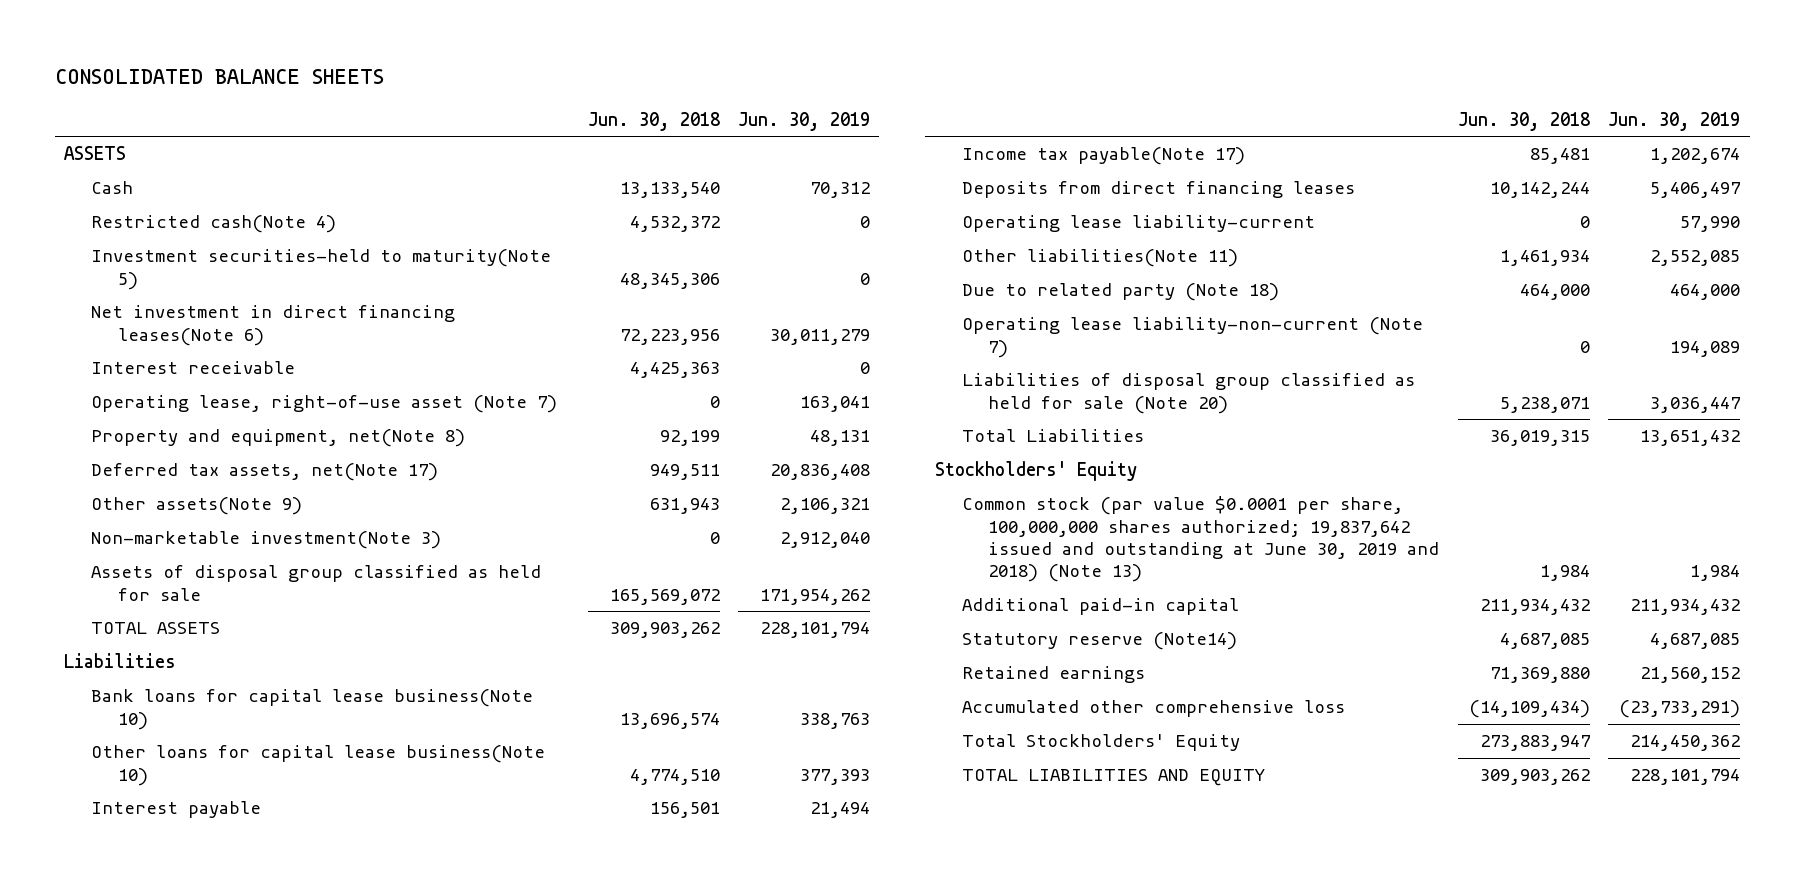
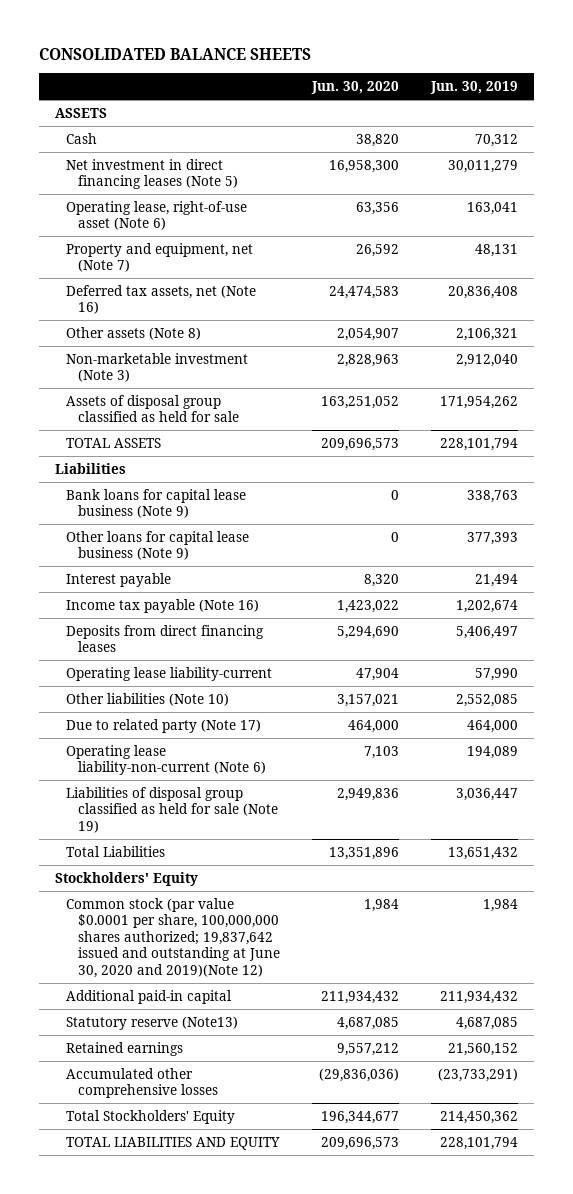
[587,111,720,131] Jun. 30, 2018 -> none
none -> [310,81,399,95] Jun. 30, 2020
[91,215,337,234] Restricted cash(Note 4) -> none
[91,249,552,290] Investment securities-held to maturity(Note 5) -> none
[91,361,296,375] Interest receivable -> none
[91,305,456,346] Net investment in direct financing leases(Note 6) -> [66,158,238,190] Net investment in direct financing leases (Note 5)
[91,395,558,414] Operating lease, right-of-use asset (Note 7) -> [66,200,248,231] Operating lease, right-of-use asset (Note 6)
[91,429,466,448] Property and equipment, net(Note 8) -> [66,242,254,273] Property and equipment, net (Note 7)
[91,463,439,482] Deferred tax assets, net(Note 17) -> [66,284,257,315] Deferred tax assets, net (Note 16)
[91,497,303,516] Other assets(Note 9) -> [66,326,202,340] Other assets (Note 8)
[91,531,442,550] Non-marketable investment(Note 3) -> [66,352,249,383] Non-marketable investment (Note 3)
[91,689,534,730] Bank loans for capital lease business(Note 10) -> [66,488,247,519] Bank loans for capital lease business (Note 9)
[91,745,546,786] Other loans for capital lease business(Note 10) -> [66,530,250,561] Other loans for capital lease business (Note 9)
[961,147,1245,166] Income tax payable(Note 17) -> [66,598,260,613] Income tax payable (Note 16)
[961,249,1238,268] Other liabilities(Note 11) -> [66,692,230,706] Other liabilities (Note 10)
[961,283,1279,302] Due to related party (Note 18) -> [66,718,262,733] Due to related party (Note 17)
[961,317,1423,358] Operating lease liability-non-current (Note 7) -> [66,744,266,776] Operating lease liability-non-current (Note 6)
[961,373,1415,414] Liabilities of disposal group classified as held for sale (Note 20) -> [66,786,278,833] Liabilities of disposal group classified as held for sale (Note 19)
[961,496,1440,582] Common stock (par value $0.0001 per share, 100,000,000 shares authorized; 19,837,642 issued and outstanding at June 30, 2019 and 2018) (Note 13) -> [66,897,280,978] Common stock (par value $0.0001 per share, 100,000,000 shares authorized; 19,837,642 issued and outstanding at June 30, 2020 and 2019)(Note 12)
[961,632,1237,651] Statutory reserve (Note14) -> [66,1015,239,1030] Statutory reserve (Note13)
[961,700,1345,718] Accumulated other comprehensive loss -> [66,1067,218,1099] Accumulated other comprehensive losses

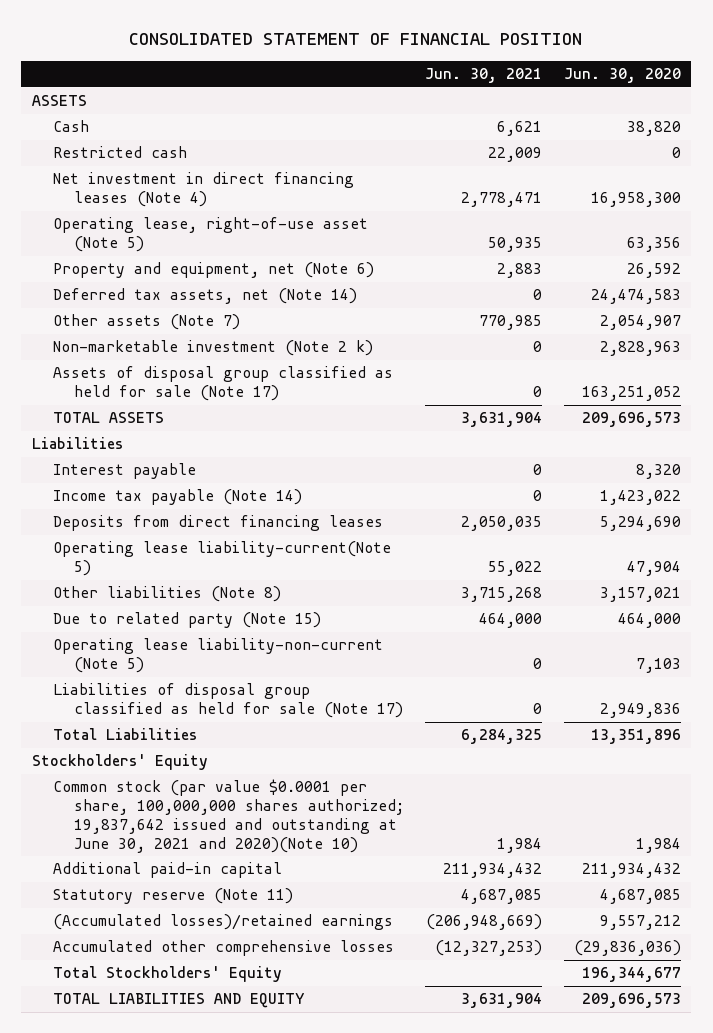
[38,47,311,60] CONSOLIDATED BALANCE SHEETS -> [129,33,583,46] CONSOLIDATED STATEMENT OF FINANCIAL POSITION
[429,81,518,95] Jun. 30, 2019 -> none
none -> [425,68,543,84] Jun. 30, 2021
none -> [52,146,187,159] Restricted cash
[66,158,238,190] Net investment in direct financing leases (Note 5) -> [52,172,354,208] Net investment in direct financing leases (Note 4)
[66,200,248,231] Operating lease, right-of-use asset (Note 6) -> [52,217,368,253] Operating lease, right-of-use asset (Note 5)
[66,242,254,273] Property and equipment, net (Note 7) -> [52,262,374,279] Property and equipment, net (Note 6)
[66,284,257,315] Deferred tax assets, net (Note 16) -> [52,288,357,305] Deferred tax assets, net (Note 14)
[66,326,202,340] Other assets (Note 8) -> [52,314,240,331] Other assets (Note 7)
[66,352,249,383] Non-marketable investment (Note 3) -> [52,340,373,357] Non-marketable investment (Note 2 k)
[66,394,239,423] Assets of disposal group classified as held for sale -> [52,366,393,402] Assets of disposal group classified as held for sale (Note 17)
[66,488,247,519] Bank loans for capital lease business (Note 9) -> none
[66,530,250,561] Other loans for capital lease business (Note 9) -> none
[66,598,260,613] Income tax payable (Note 16) -> [52,489,302,506] Income tax payable (Note 14)
[66,666,273,681] Operating lease liability-current -> [52,541,391,577] Operating lease liability-current(Note 5)
[66,692,230,706] Other liabilities (Note 10) -> [52,586,281,603] Other liabilities (Note 8)
[66,718,262,733] Due to related party (Note 17) -> [52,612,321,629] Due to related party (Note 15)
[66,744,266,776] Operating lease liability-non-current (Note 6) -> [52,638,383,674] Operating lease liability-non-current (Note 5)
[66,786,278,833] Liabilities of disposal group classified as held for sale (Note 19) -> [52,683,403,719] Liabilities of disposal group classified as held for sale (Note 17)
[66,897,280,978] Common stock (par value $0.0001 per share, 100,000,000 shares authorized; 19,837,642 issued and outstanding at June 30, 2020 and 2019)(Note 12) -> [52,779,404,853] Common stock (par value $0.0001 per share, 100,000,000 shares authorized; 19,837,642 issued and outstanding at June 30, 2021 and 2020)(Note 10)
[66,1015,239,1030] Statutory reserve (Note13) -> [52,888,293,905] Statutory reserve (Note 11)
[66,1041,184,1056] Retained earnings -> [52,914,393,931] (Accumulated losses)/retained earnings

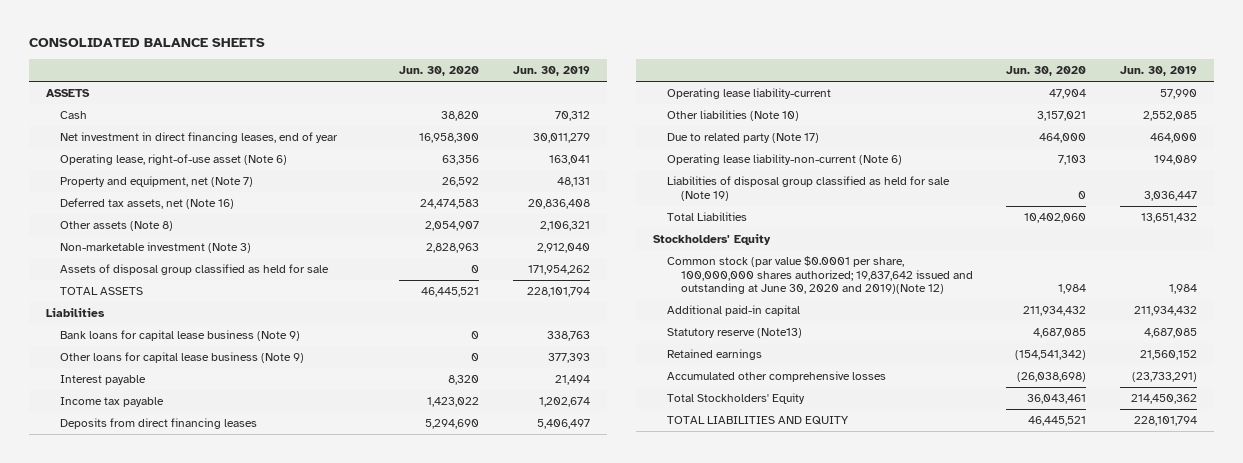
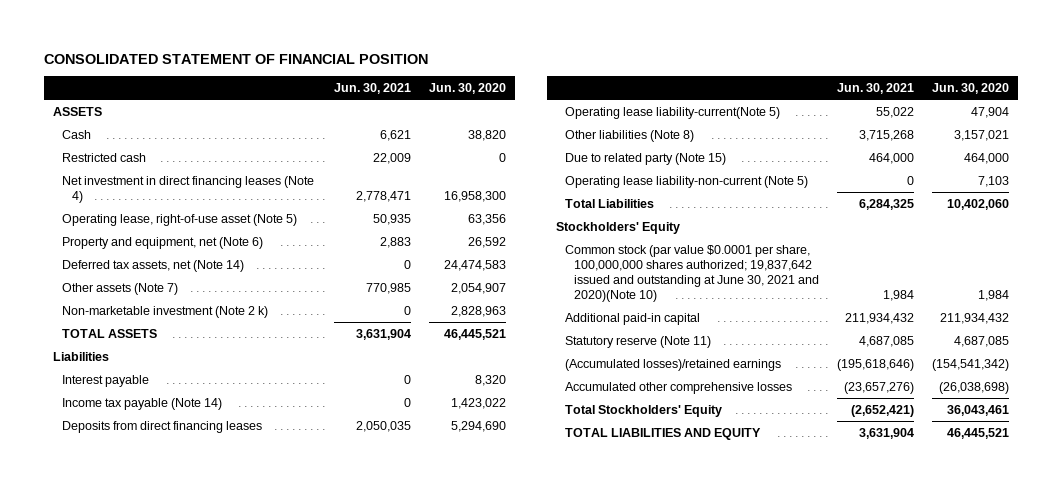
[29,38,266,48] CONSOLIDATED BALANCE SHEETS -> [44,53,429,64] CONSOLIDATED STATEMENT OF FINANCIAL POSITION
[512,66,590,77] Jun. 30, 2019 -> none
none -> [334,83,412,95] Jun. 30, 2021
[59,264,329,276] Assets of disposal group classified as held for sale -> none
none -> [62,152,147,162] Restricted cash
[59,132,338,144] Net investment in direct financing leases, end of year -> [62,175,315,203] Net investment in direct financing leases (Note 4)
[59,154,287,166] Operating lease, right-of-use asset (Note 6) -> [62,213,298,226] Operating lease, right-of-use asset (Note 5)
[59,176,253,188] Property and equipment, net (Note 7) -> [62,236,264,249] Property and equipment, net (Note 6)
[59,198,234,210] Deferred tax assets, net (Note 16) -> [62,259,245,272] Deferred tax assets, net (Note 14)
[59,221,173,232] Other assets (Note 8) -> [62,282,179,295] Other assets (Note 7)
[59,242,251,254] Non-marketable investment (Note 3) -> [62,305,269,318] Non-marketable investment (Note 2 k)
[59,330,300,342] Bank loans for capital lease business (Note 9) -> none
[59,352,304,364] Other loans for capital lease business (Note 9) -> none
[59,397,164,408] Income tax payable -> [62,397,223,410] Income tax payable (Note 14)
[666,176,950,201] Liabilities of disposal group classified as held for sale (Note 19) -> none
[666,88,831,100] Operating lease liability-current -> [564,106,780,119] Operating lease liability-current(Note 5)
[666,110,799,122] Other liabilities (Note 10) -> [564,129,694,142] Other liabilities (Note 8)
[666,133,819,144] Due to related party (Note 17) -> [564,152,726,165] Due to related party (Note 15)
[666,154,902,166] Operating lease liability-non-current (Note 6) -> [564,175,808,188] Operating lease liability-non-current (Note 5)
[666,256,974,295] Common stock (par value $0.0001 per share, 100,000,000 shares authorized; 19,837,642 issued and outstanding at June 30, 2020 and 2019)(Note 12) -> [564,244,820,302] Common stock (par value $0.0001 per share, 100,000,000 shares authorized; 19,837,642 issued and outstanding at June 30, 2021 and 2020)(Note 10)
[666,328,802,339] Statutory reserve (Note13) -> [564,335,711,348] Statutory reserve (Note 11)
[666,349,762,361] Retained earnings -> [564,358,781,371] (Accumulated losses)/retained earnings

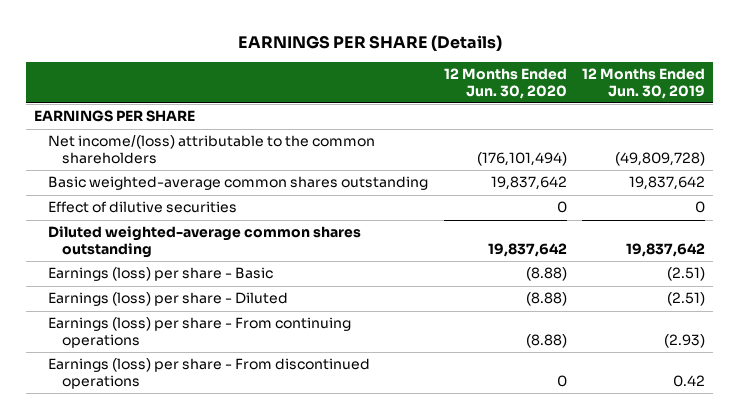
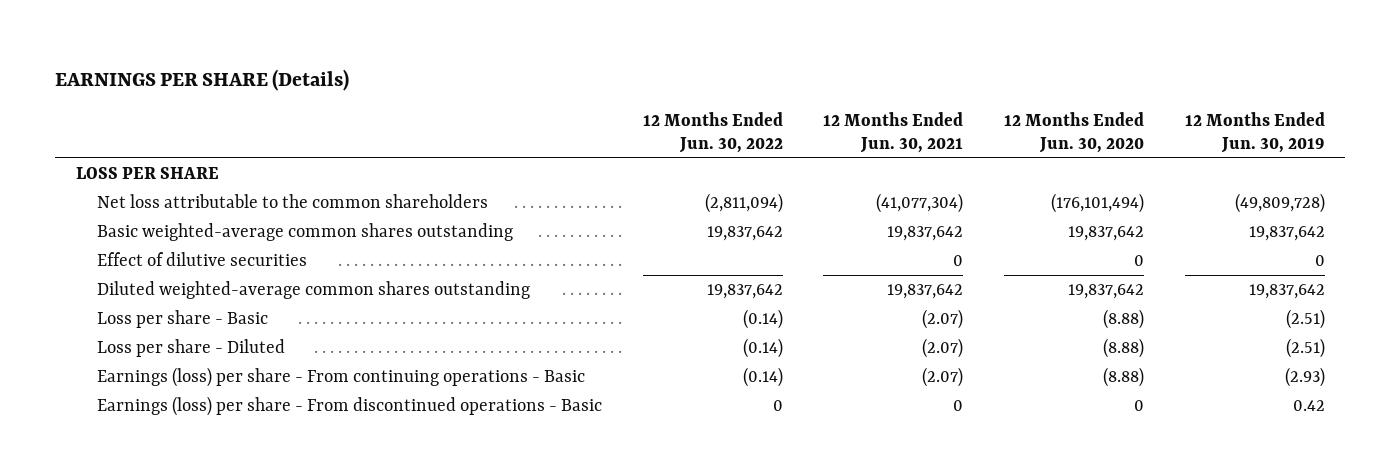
none -> [642,111,783,154] 12 Months Ended Jun. 30, 2022
none -> [823,111,964,154] 12 Months Ended Jun. 30, 2021
[33,110,195,123] EARNINGS PER SHARE -> [75,167,219,180] LOSS PER SHARE
[48,135,376,165] Net income/(loss) attributable to the common shareholders -> [97,194,489,209] Net loss attributable to the common shareholders
[48,267,274,282] Earnings (loss) per share - Basic -> [97,310,269,329] Loss per share - Basic
[48,292,289,307] Earnings (loss) per share - Diluted -> [97,339,286,358] Loss per share - Diluted
[48,317,352,349] Earnings (loss) per share - From continuing operations -> [97,367,586,388] Earnings (loss) per share - From continuing operations - Basic
[48,358,371,390] Earnings (loss) per share - From discontinued operations -> [97,396,603,417] Earnings (loss) per share - From discontinued operations - Basic

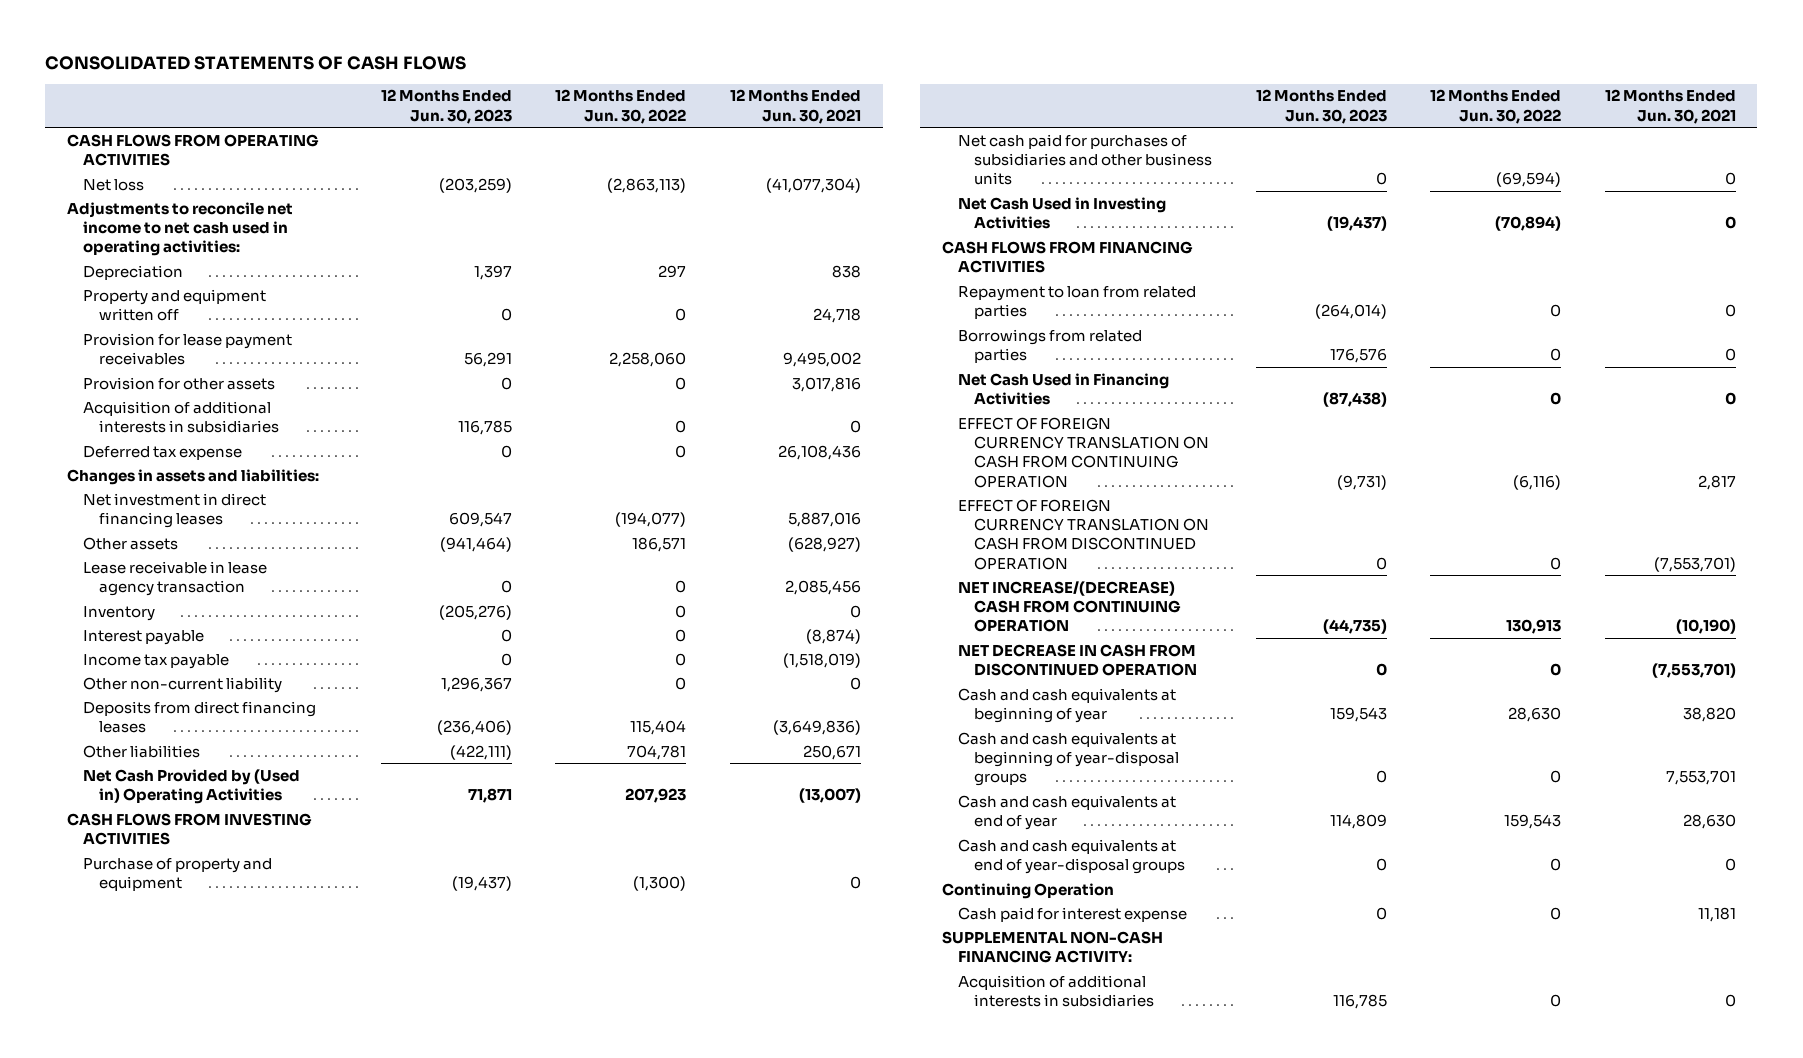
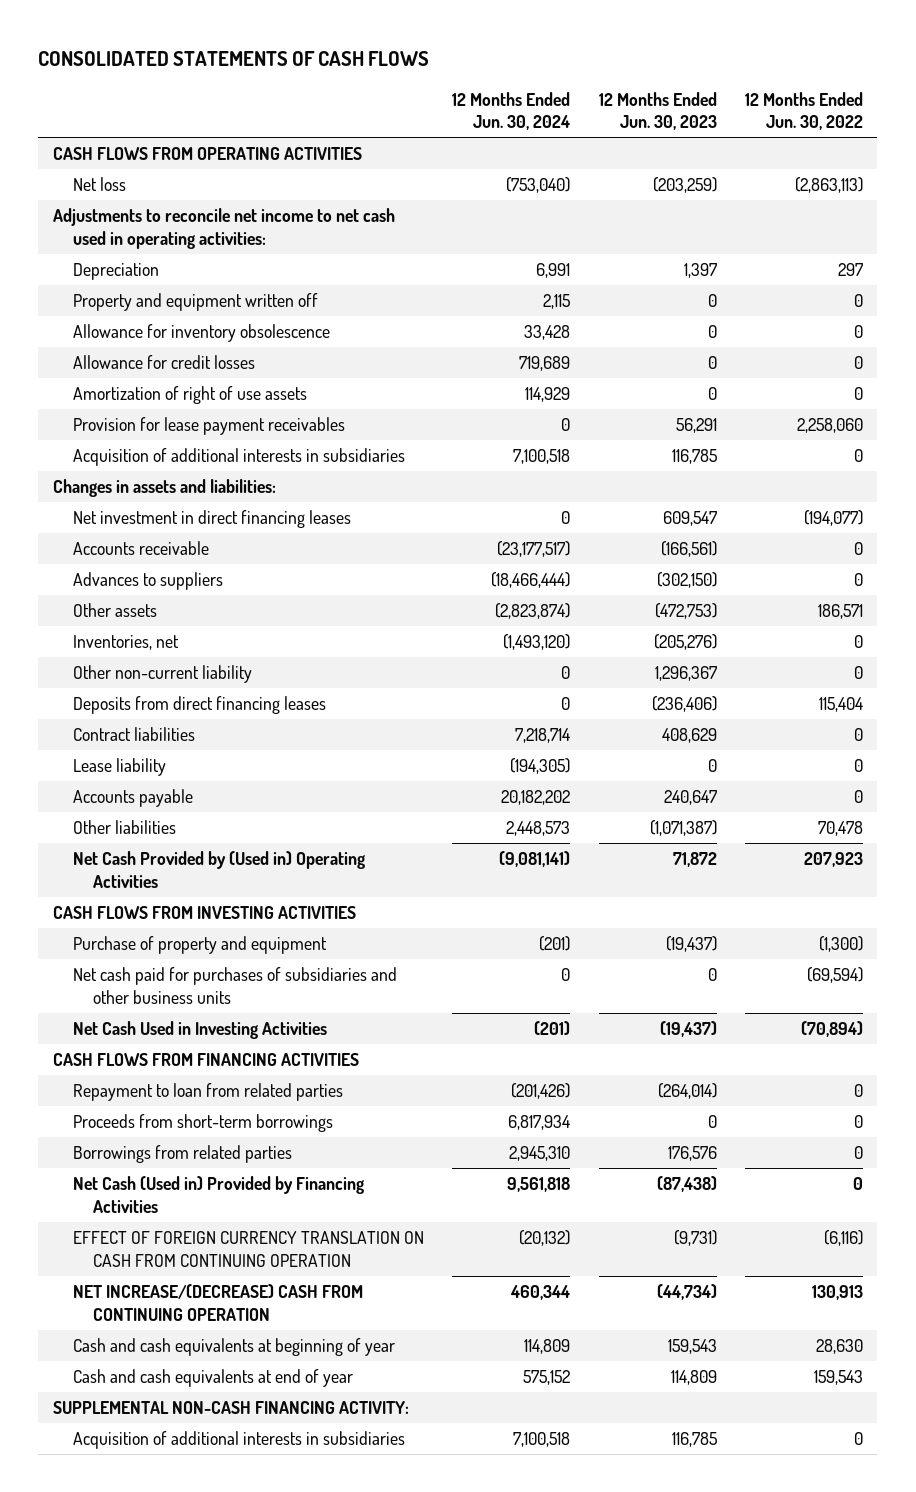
[729,89,861,124] 12 Months Ended Jun. 30, 2021 -> none
none -> [452,91,571,131] 12 Months Ended Jun. 30, 2024
none -> [72,324,330,343] Allowance for inventory obsolescence
none -> [72,355,255,370] Allowance for credit losses
none -> [72,386,307,405] Amortization of right of use assets
[83,376,276,390] Provision for other assets -> none
[83,445,243,460] Deferred tax expense -> none
[83,560,268,596] Lease receivable in lease agency transaction -> none
[83,629,205,645] Interest payable -> none
[83,653,230,669] Income tax payable -> none
none -> [72,541,209,556] Accounts receivable
none -> [72,572,223,591] Advances to suppliers
[439,536,512,552] (941,464) -> [654,603,717,620] (472,753)
[83,605,156,621] Inventory -> [72,635,179,651] Inventories, net
none -> [72,727,195,742] Contract liabilities
none -> [72,758,166,777] Lease liability
none -> [72,789,193,808] Accounts payable
[449,744,512,760] (422,111) -> [649,820,717,837] (1,071,387)
[627,744,687,760] 704,781 -> [818,821,864,837] 70,478
[467,787,512,803] 71,871 -> [672,852,717,868] 71,872
none -> [72,1114,333,1133] Proceeds from short-term borrowings
[957,372,1169,405] Net Cash Used in Financing Activities -> [72,1176,364,1213] Net Cash (Used in) Provided by Financing Activities
[957,498,1210,570] EFFECT OF FOREIGN CURRENCY TRANSLATION ON CASH FROM DISCONTINUED OPERATION -> none
[957,643,1198,676] NET DECREASE IN CASH FROM DISCONTINUED OPERATION -> none
[1322,619,1387,635] (44,735) -> [656,1284,717,1301] (44,734)
[957,731,1180,787] Cash and cash equivalents at beginning of year-disposal groups -> none
[957,838,1186,874] Cash and cash equivalents at end of year-disposal groups -> none
[941,882,1114,899] Continuing Operation -> none
[957,906,1187,922] Cash paid for interest expense -> none

